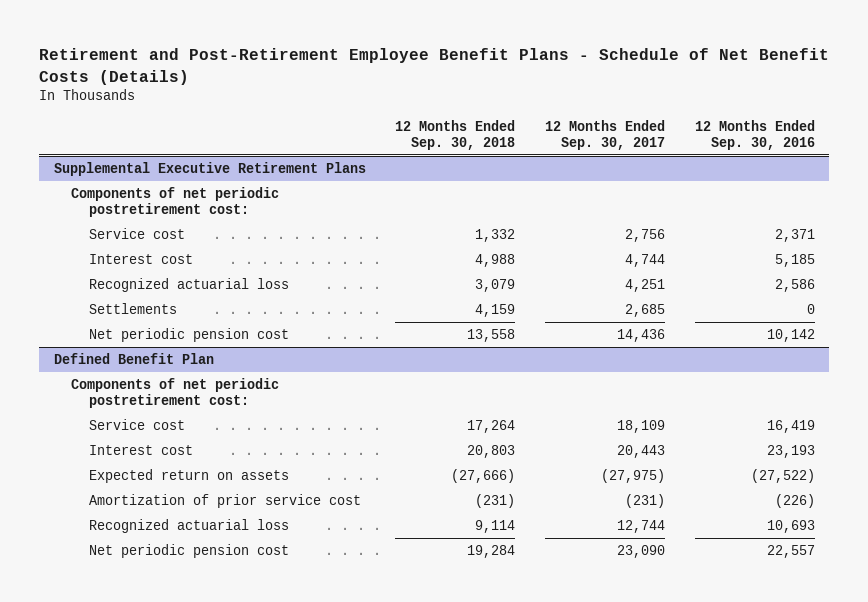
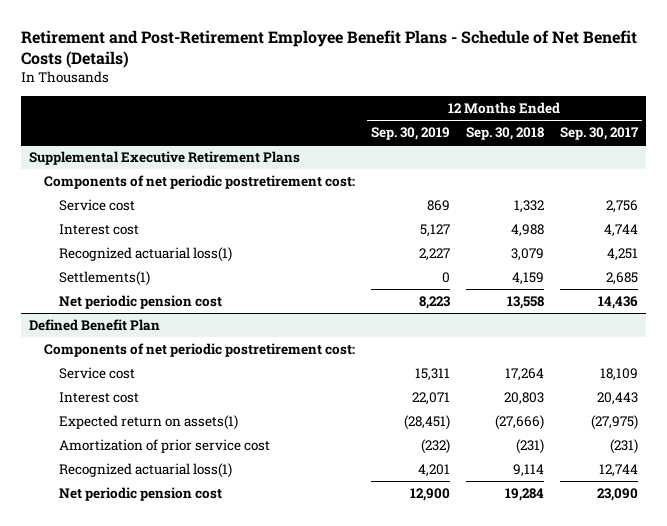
[694,119,815,150] 12 Months Ended Sep. 30, 2016 -> none
none -> [371,127,451,141] Sep. 30, 2019
[88,278,289,293] Recognized actuarial loss -> [59,246,233,262] Recognized actuarial loss(1)
[88,303,177,315] Settlements -> [59,270,151,286] Settlements(1)
[88,469,289,484] Expected return on assets -> [59,414,239,430] Expected return on assets(1)
[88,519,289,534] Recognized actuarial loss -> [59,462,233,478] Recognized actuarial loss(1)

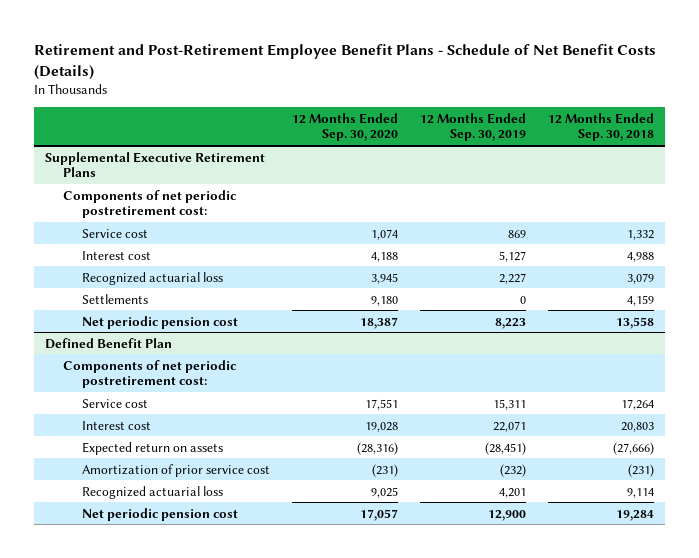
[559,127,639,141] Sep. 30, 2017 -> none
none -> [291,112,398,142] 12 Months Ended Sep. 30, 2020
[59,246,233,262] Recognized actuarial loss(1) -> [81,271,223,285] Recognized actuarial loss
[59,270,151,286] Settlements(1) -> [81,293,148,304] Settlements
[59,414,239,430] Expected return on assets(1) -> [81,441,223,455] Expected return on assets
[59,462,233,478] Recognized actuarial loss(1) -> [81,485,223,499] Recognized actuarial loss

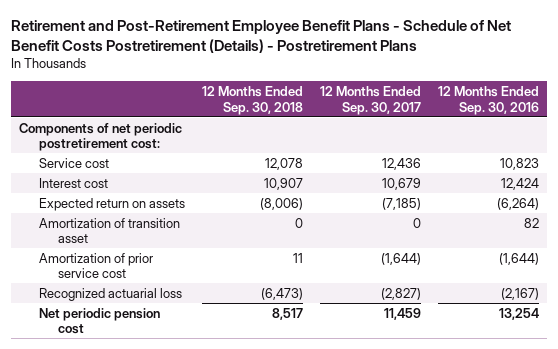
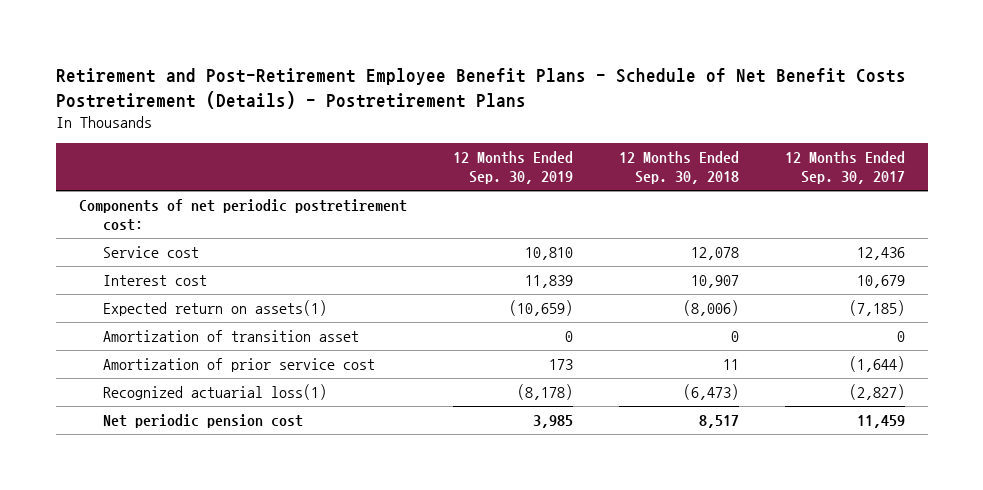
[437,86,539,115] 12 Months Ended Sep. 30, 2016 -> none
none -> [452,151,573,185] 12 Months Ended Sep. 30, 2019
[38,197,185,211] Expected return on assets -> [102,299,327,316] Expected return on assets(1)
[38,287,182,301] Recognized actuarial loss -> [102,383,327,400] Recognized actuarial loss(1)

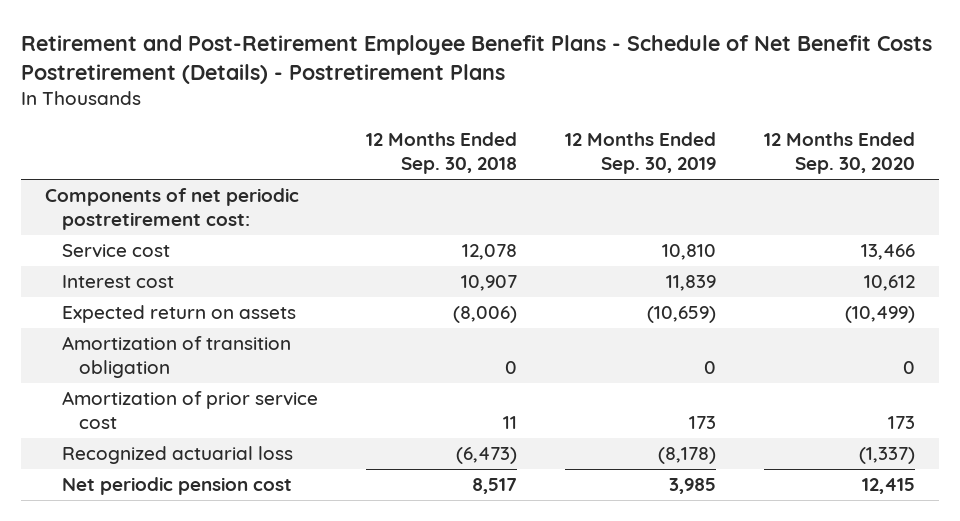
[784,151,905,185] 12 Months Ended Sep. 30, 2017 -> none
none -> [763,132,915,175] 12 Months Ended Sep. 30, 2020
[102,299,327,316] Expected return on assets(1) -> [62,305,297,324] Expected return on assets
[102,329,359,342] Amortization of transition asset -> [62,336,292,379] Amortization of transition obligation
[102,383,327,400] Recognized actuarial loss(1) -> [62,446,294,465] Recognized actuarial loss

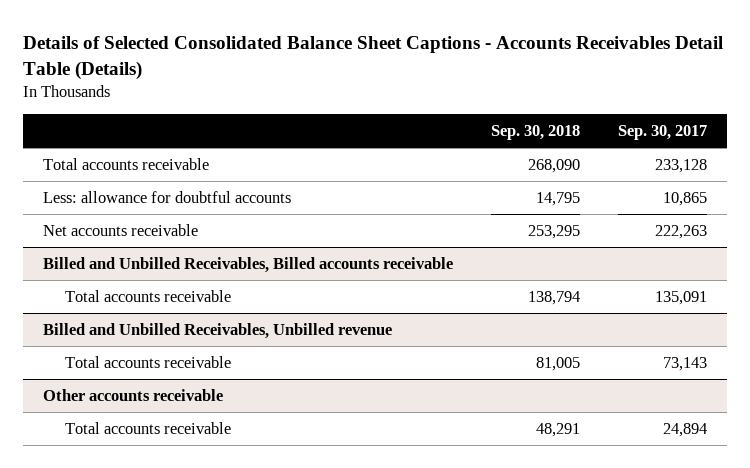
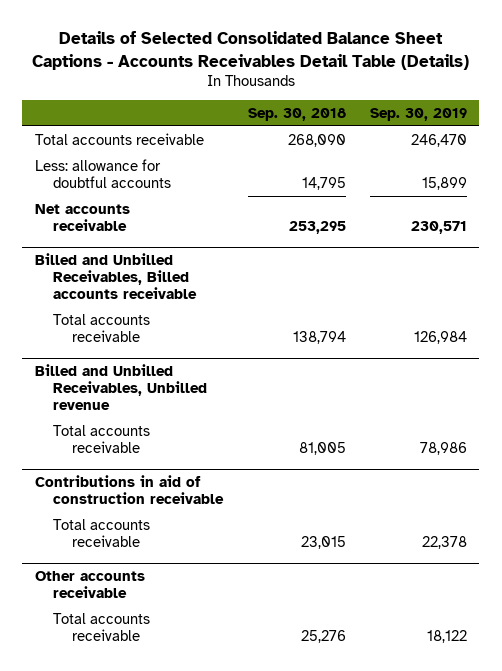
[618,124,708,140] Sep. 30, 2017 -> none
none -> [370,107,468,121] Sep. 30, 2019
none -> [34,475,225,505] Contributions in aid of construction receivable
none -> [53,518,151,547] Total accounts receivable
[536,423,581,438] 48,291 -> [300,629,346,643] 25,276

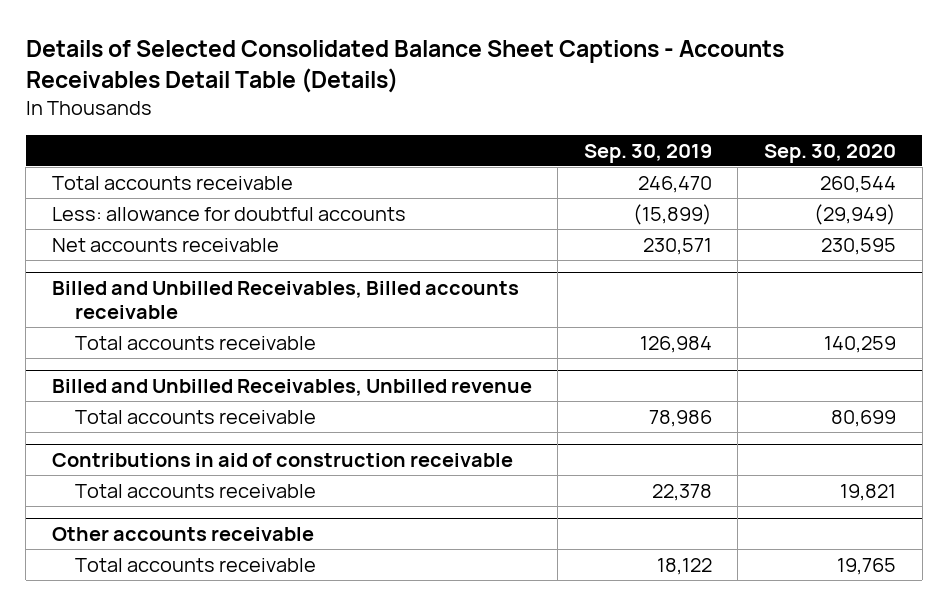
[247,107,346,121] Sep. 30, 2018 -> none
none -> [763,143,896,163] Sep. 30, 2020
[422,176,468,190] 15,899 -> [632,203,712,225] (15,899)

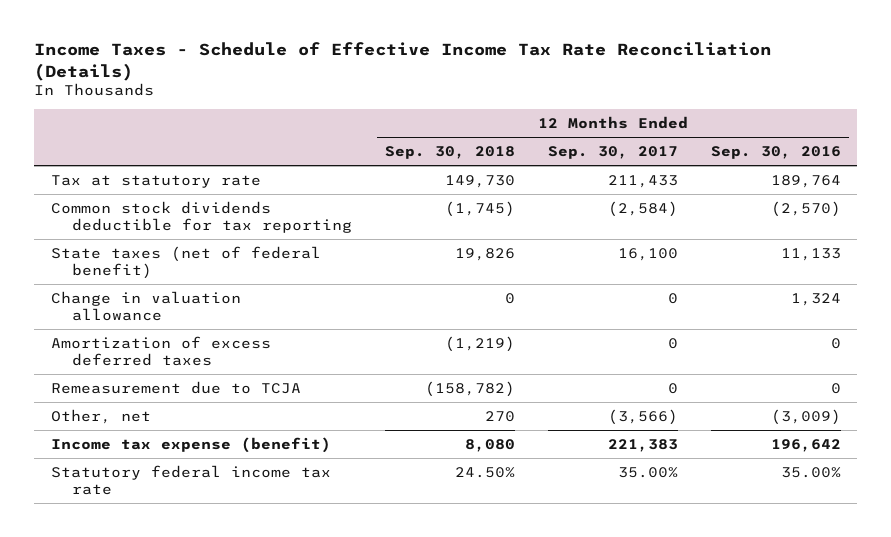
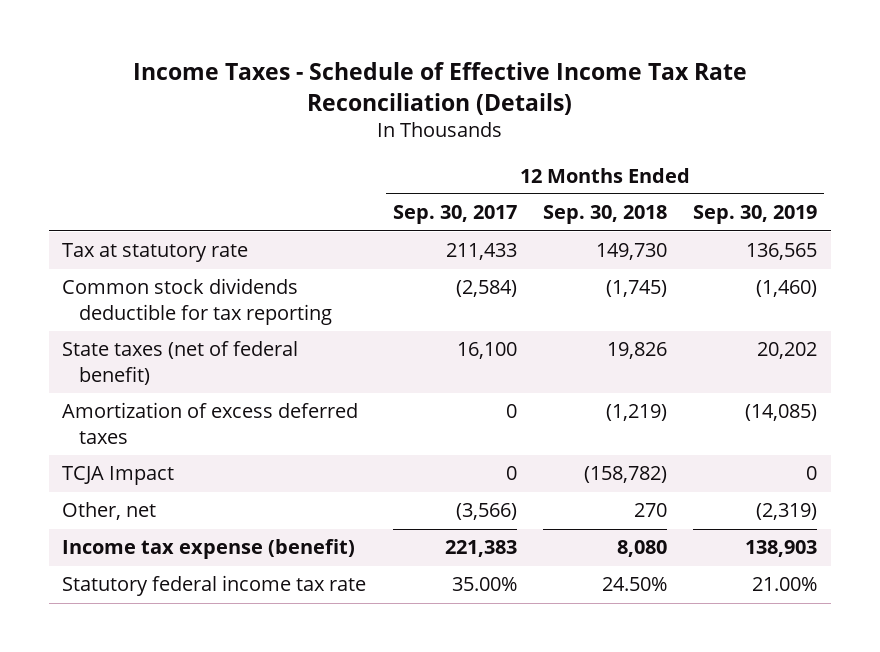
[710,145,841,159] Sep. 30, 2016 -> none
none -> [693,205,818,225] Sep. 30, 2019
[50,290,241,322] Change in valuation allowance -> none
[50,380,301,394] Remeasurement due to TCJA -> [62,466,175,486] TCJA Impact

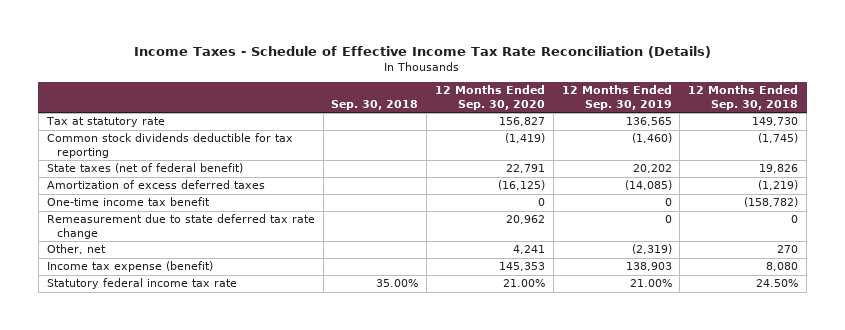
[392,205,517,225] Sep. 30, 2017 -> none
none -> [331,99,419,110] Sep. 30, 2018
none -> [434,85,545,110] 12 Months Ended Sep. 30, 2020
[62,466,175,486] TCJA Impact -> [46,197,210,207] One-time income tax benefit
none -> [46,214,315,240] Remeasurement due to state deferred tax rate change

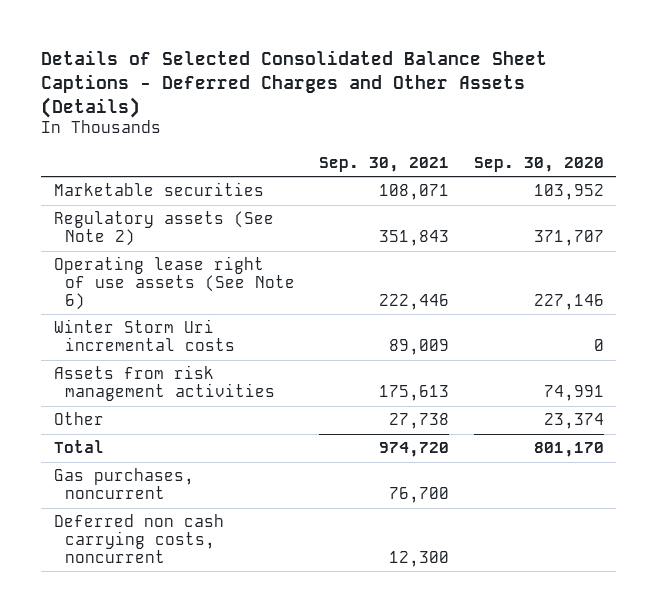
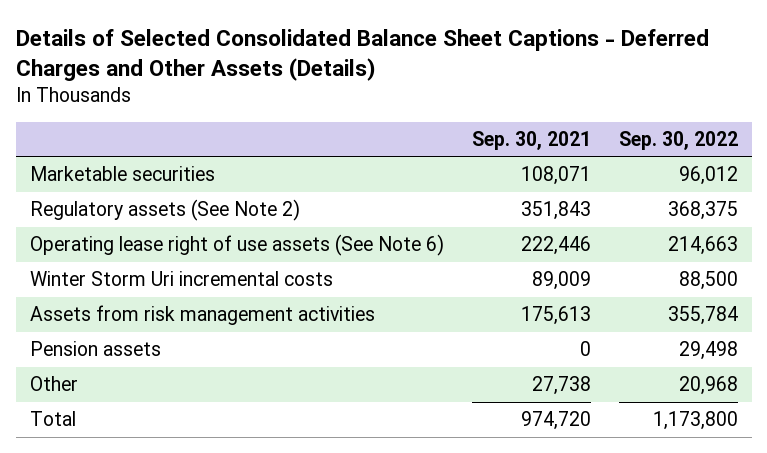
[473,156,604,172] Sep. 30, 2020 -> none
none -> [618,130,738,150] Sep. 30, 2022
none -> [29,341,161,357] Pension assets
[53,468,194,499] Gas purchases, noncurrent -> none
[53,514,224,563] Deferred non cash carrying costs, noncurrent -> none

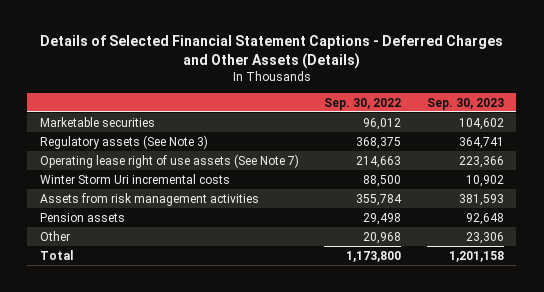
[15,28,709,82] Details of Selected Consolidated Balance Sheet Captions - Deferred Charges and Other Assets (Details) -> [39,34,503,69] Details of Selected Financial Statement Captions - Deferred Charges and Other Assets (Details)
[471,130,591,150] Sep. 30, 2021 -> none
none -> [426,97,504,110] Sep. 30, 2023
[29,199,300,222] Regulatory assets (See Note 2) -> [39,134,208,149] Regulatory assets (See Note 3)
[29,234,444,257] Operating lease right of use assets (See Note 6) -> [39,153,299,168] Operating lease right of use assets (See Note 7)

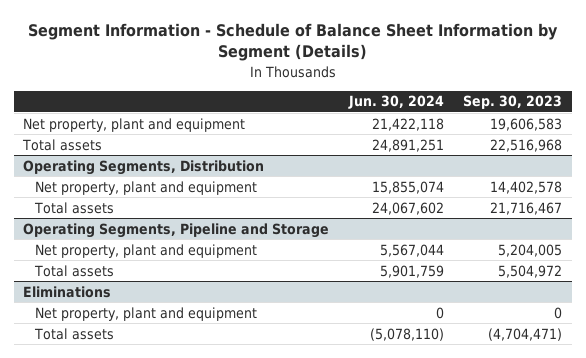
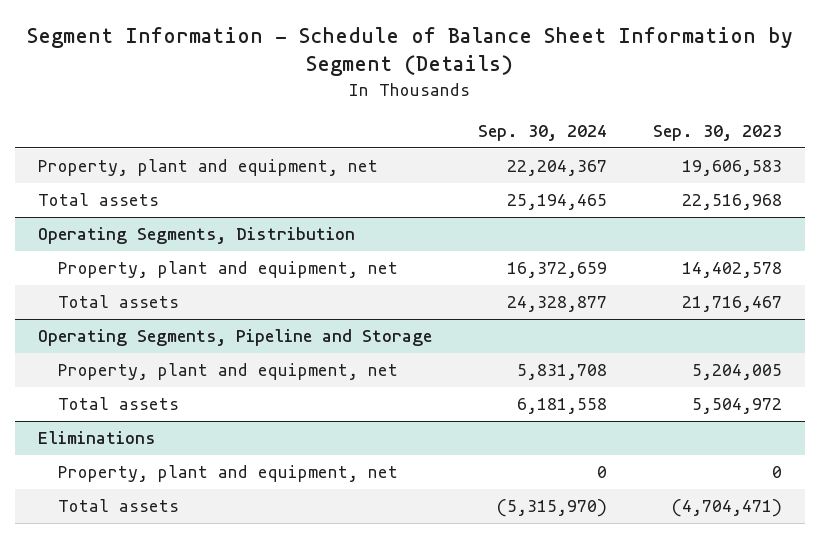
[347,95,444,110] Jun. 30, 2024 -> none
none -> [477,125,607,142] Sep. 30, 2024
[23,117,246,132] Net property, plant and equipment -> [38,159,379,177] Property, plant and equipment, net
[34,180,257,195] Net property, plant and equipment -> [58,261,399,279] Property, plant and equipment, net
[34,243,257,258] Net property, plant and equipment -> [58,363,399,381] Property, plant and equipment, net
[34,306,257,321] Net property, plant and equipment -> [58,465,399,483] Property, plant and equipment, net

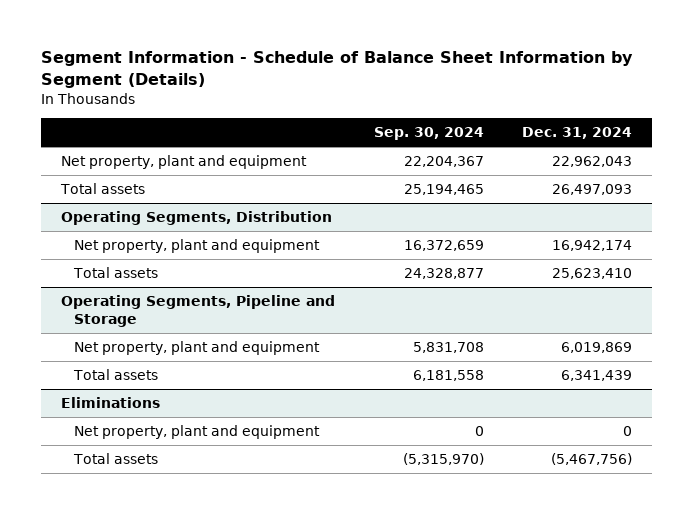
[652,125,782,142] Sep. 30, 2023 -> none
none -> [522,127,633,140] Dec. 31, 2024
[38,159,379,177] Property, plant and equipment, net -> [60,155,307,170] Net property, plant and equipment
[58,261,399,279] Property, plant and equipment, net -> [73,239,320,254] Net property, plant and equipment
[58,363,399,381] Property, plant and equipment, net -> [73,341,320,356] Net property, plant and equipment
[58,465,399,483] Property, plant and equipment, net -> [73,425,320,440] Net property, plant and equipment

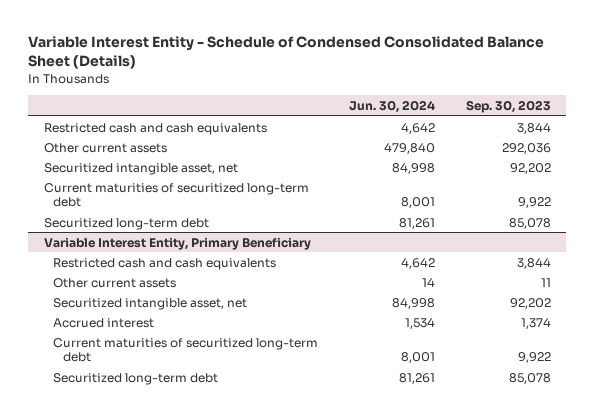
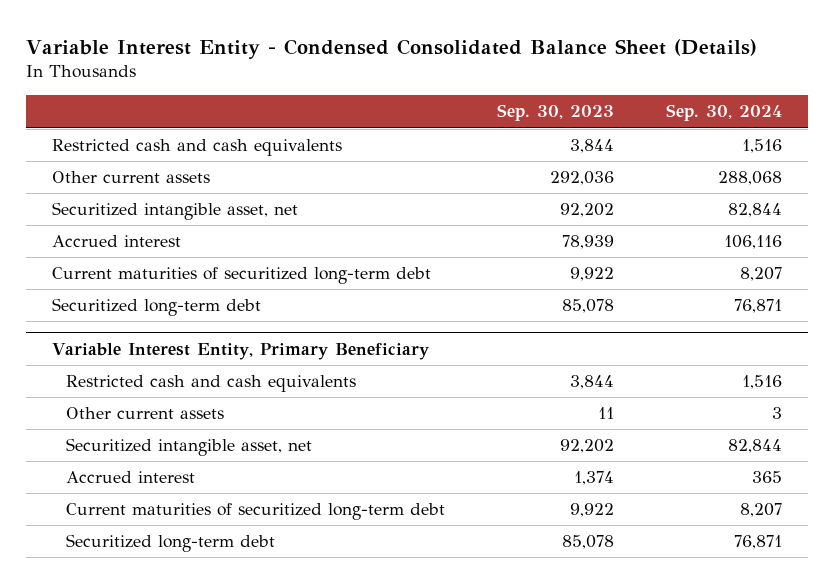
[28,36,545,70] Variable Interest Entity - Schedule of Condensed Consolidated Balance Sheet (Details) -> [25,38,757,59] Variable Interest Entity - Condensed Consolidated Balance Sheet (Details)
[349,99,436,113] Jun. 30, 2024 -> none
none -> [665,104,782,122] Sep. 30, 2024
none -> [52,235,182,248] Accrued interest

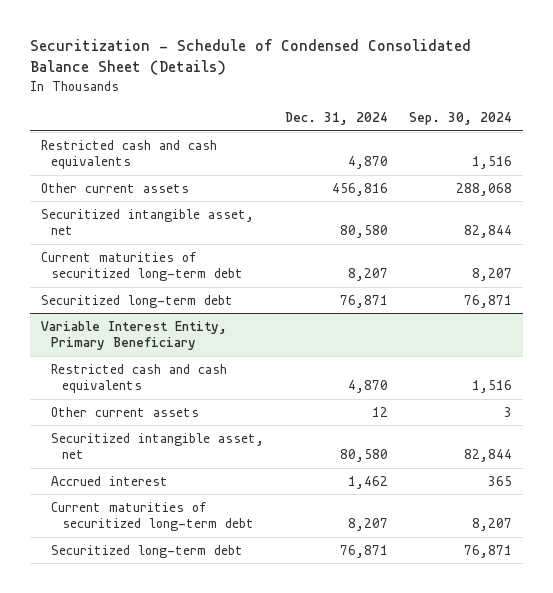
[25,38,757,59] Variable Interest Entity - Condensed Consolidated Balance Sheet (Details) -> [30,39,472,76] Securitization - Schedule of Condensed Consolidated Balance Sheet (Details)
[496,104,614,122] Sep. 30, 2023 -> none
none -> [285,112,389,126] Dec. 31, 2024
[52,235,182,248] Accrued interest -> none

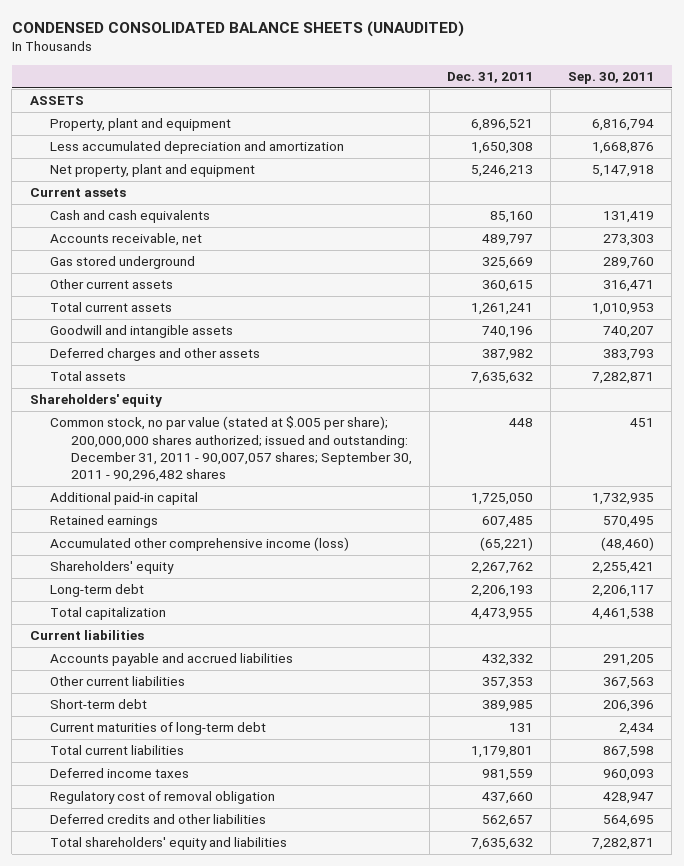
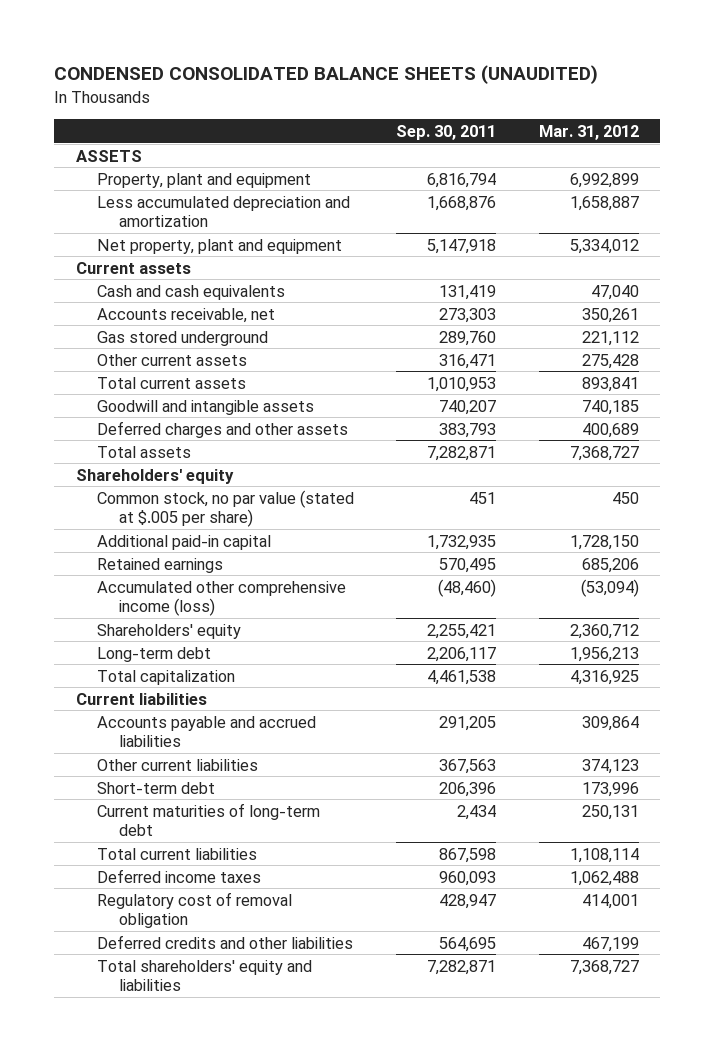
[446,71,533,83] Dec. 31, 2011 -> none
none -> [538,124,639,140] Mar. 31, 2012
[50,416,412,482] Common stock, no par value (stated at $.005 per share); 200,000,000 shares authorized; issued and outstanding: December 31, 2011 - 90,007,057 shares; September 30, 2011 - 90,296,482 shares -> [97,489,355,527] Common stock, no par value (stated at $.005 per share)

